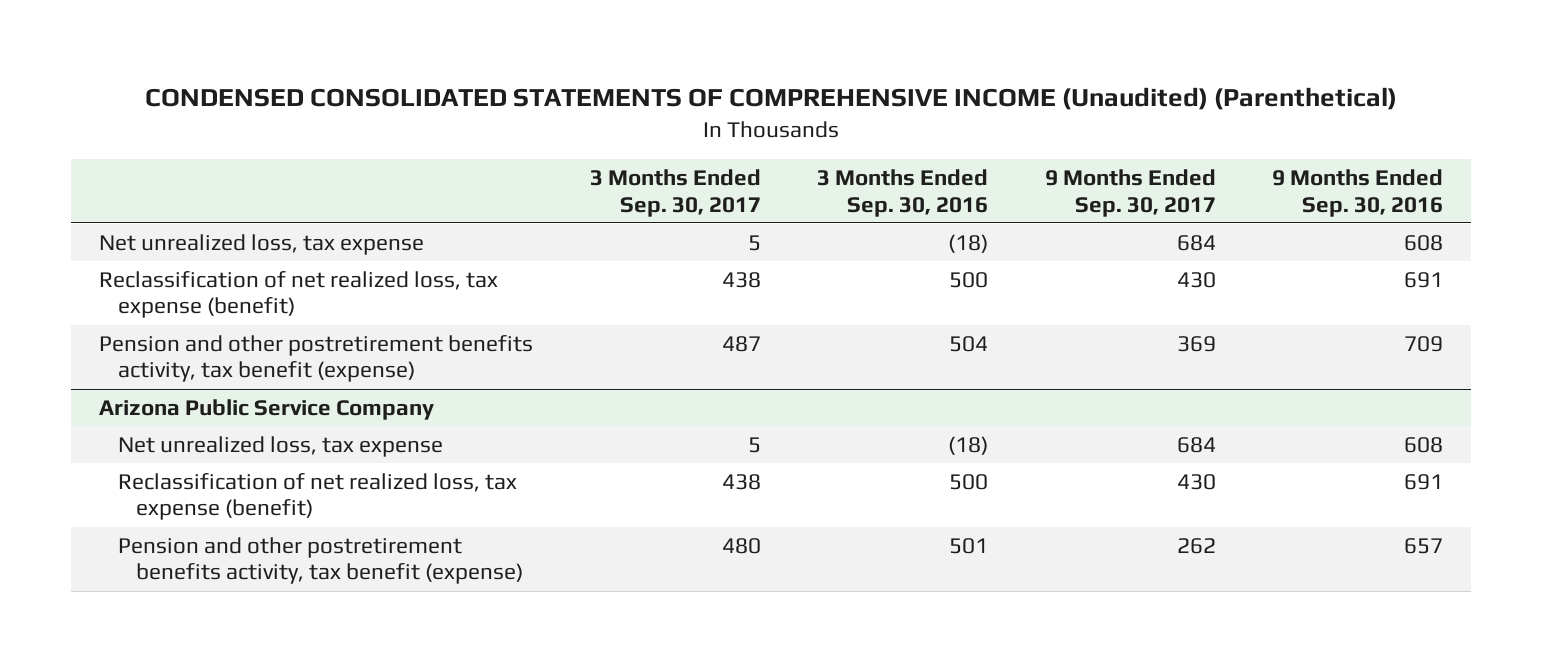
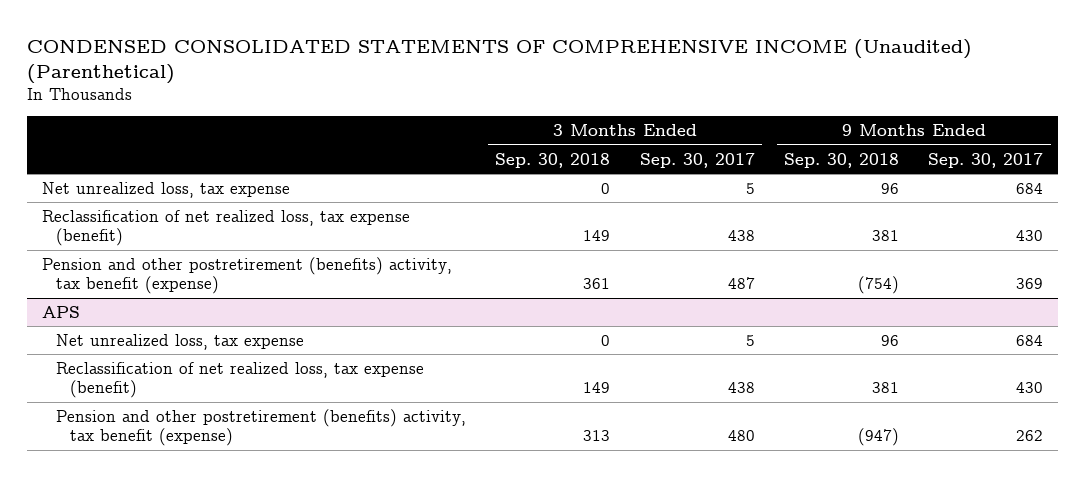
[817,169,989,217] 3 Months Ended Sep. 30, 2016 -> none
[1272,169,1444,217] 9 Months Ended Sep. 30, 2016 -> none
none -> [495,152,611,168] Sep. 30, 2018
none -> [783,152,899,168] Sep. 30, 2018
[99,334,534,383] Pension and other postretirement benefits activity, tax benefit (expense) -> [41,256,452,295] Pension and other postretirement (benefits) activity, tax benefit (expense)
[99,398,435,420] Arizona Public Service Company -> [41,305,80,318] APS
[117,536,523,585] Pension and other postretirement benefits activity, tax benefit (expense) -> [56,408,467,447] Pension and other postretirement (benefits) activity, tax benefit (expense)

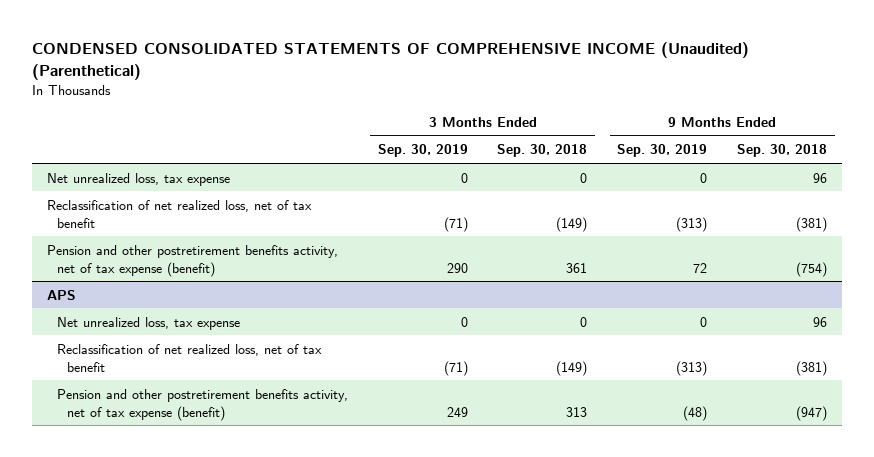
[639,152,755,168] Sep. 30, 2017 -> none
[928,152,1044,168] Sep. 30, 2017 -> none
none -> [377,144,468,158] Sep. 30, 2019
none -> [617,144,708,158] Sep. 30, 2019
[41,209,410,247] Reclassification of net realized loss, tax expense (benefit) -> [46,199,312,228] Reclassification of net realized loss, net of tax benefit
[583,230,611,242] 149 -> [556,216,588,232] (149)
[871,230,899,242] 381 -> [796,216,828,232] (381)
[41,256,452,295] Pension and other postretirement (benefits) activity, tax benefit (expense) -> [46,244,338,277] Pension and other postretirement benefits activity, net of tax expense (benefit)
[56,361,425,399] Reclassification of net realized loss, tax expense (benefit) -> [56,343,322,372] Reclassification of net realized loss, net of tax benefit
[583,382,611,394] 149 -> [556,360,588,376] (149)
[871,382,899,394] 381 -> [796,360,828,376] (381)
[56,408,467,447] Pension and other postretirement (benefits) activity, tax benefit (expense) -> [56,388,348,421] Pension and other postretirement benefits activity, net of tax expense (benefit)

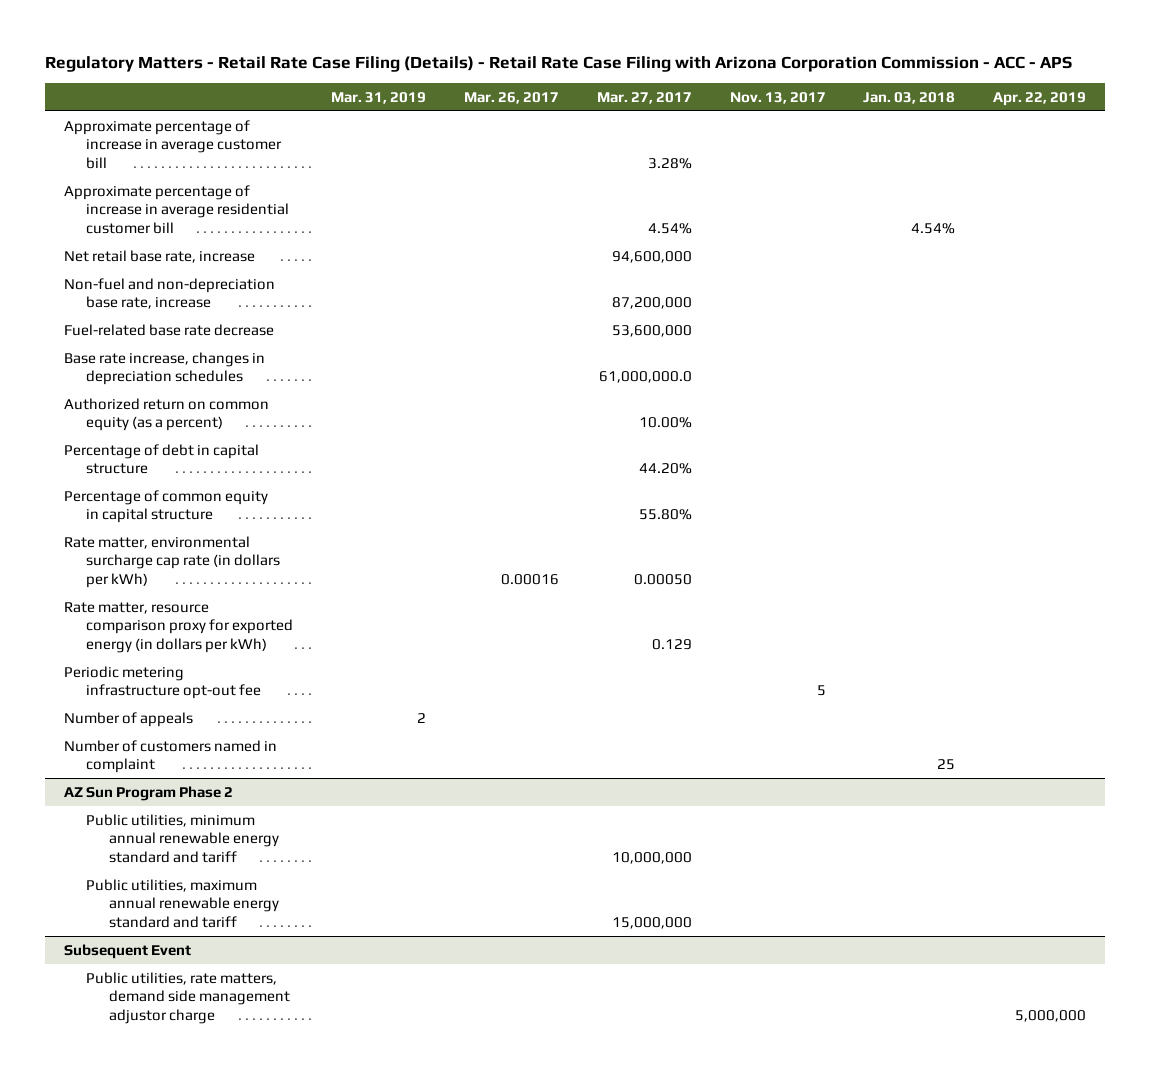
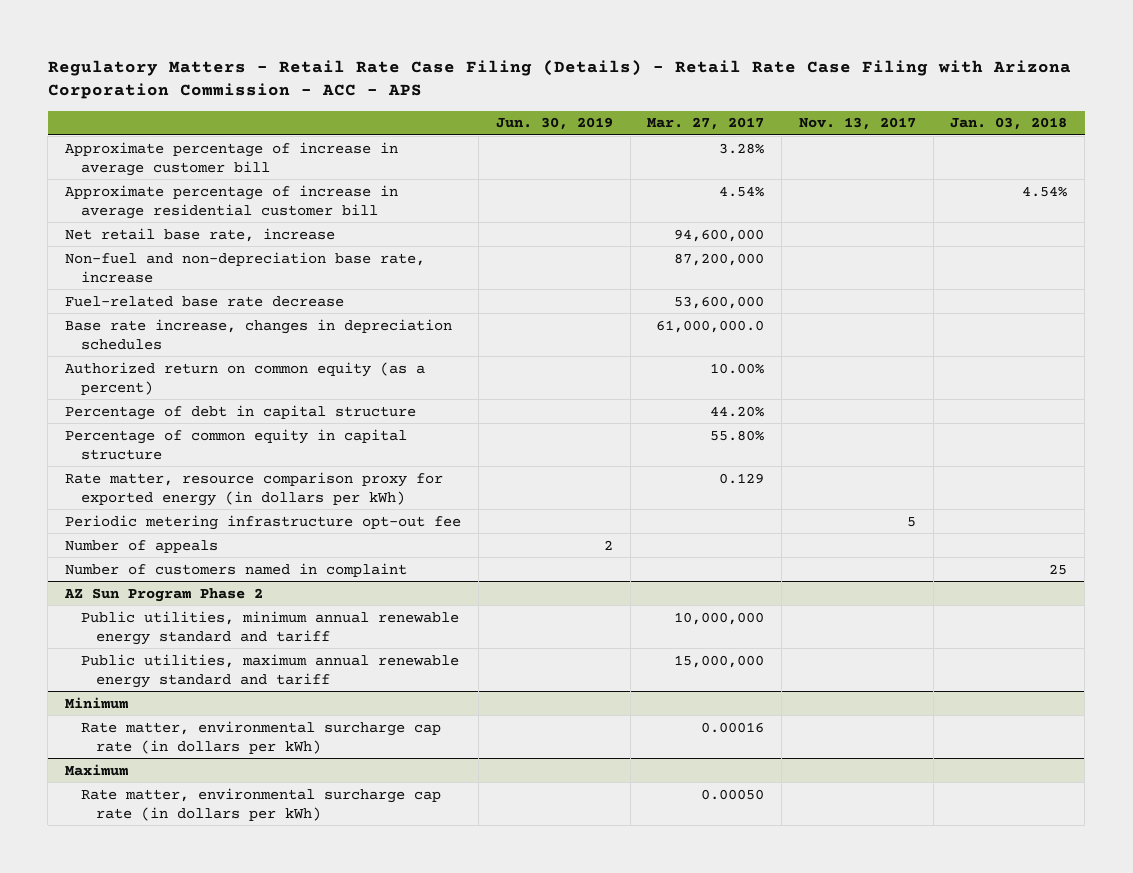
[331,91,427,104] Mar. 31, 2019 -> none
[464,91,560,104] Mar. 26, 2017 -> none
[993,91,1087,106] Apr. 22, 2019 -> none
none -> [495,117,613,131] Jun. 30, 2019
[63,535,281,588] Rate matter, environmental surcharge cap rate (in dollars per kWh) -> none
[63,943,191,959] Subsequent Event -> none
[86,971,291,1024] Public utilities, rate matters, demand side management adjustor charge -> none
none -> [65,696,129,709] Minimum
none -> [80,720,441,754] Rate matter, environmental surcharge cap rate (in dollars per kWh)
none -> [65,763,129,776] Maximum
none -> [80,787,441,821] Rate matter, environmental surcharge cap rate (in dollars per kWh)

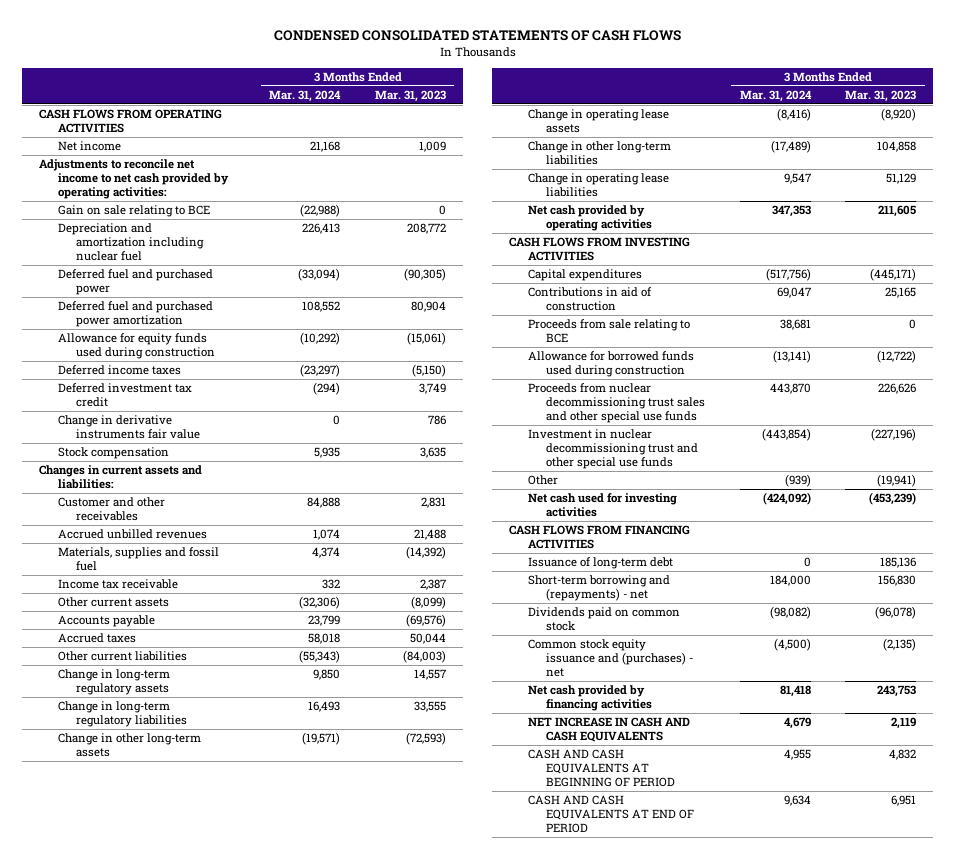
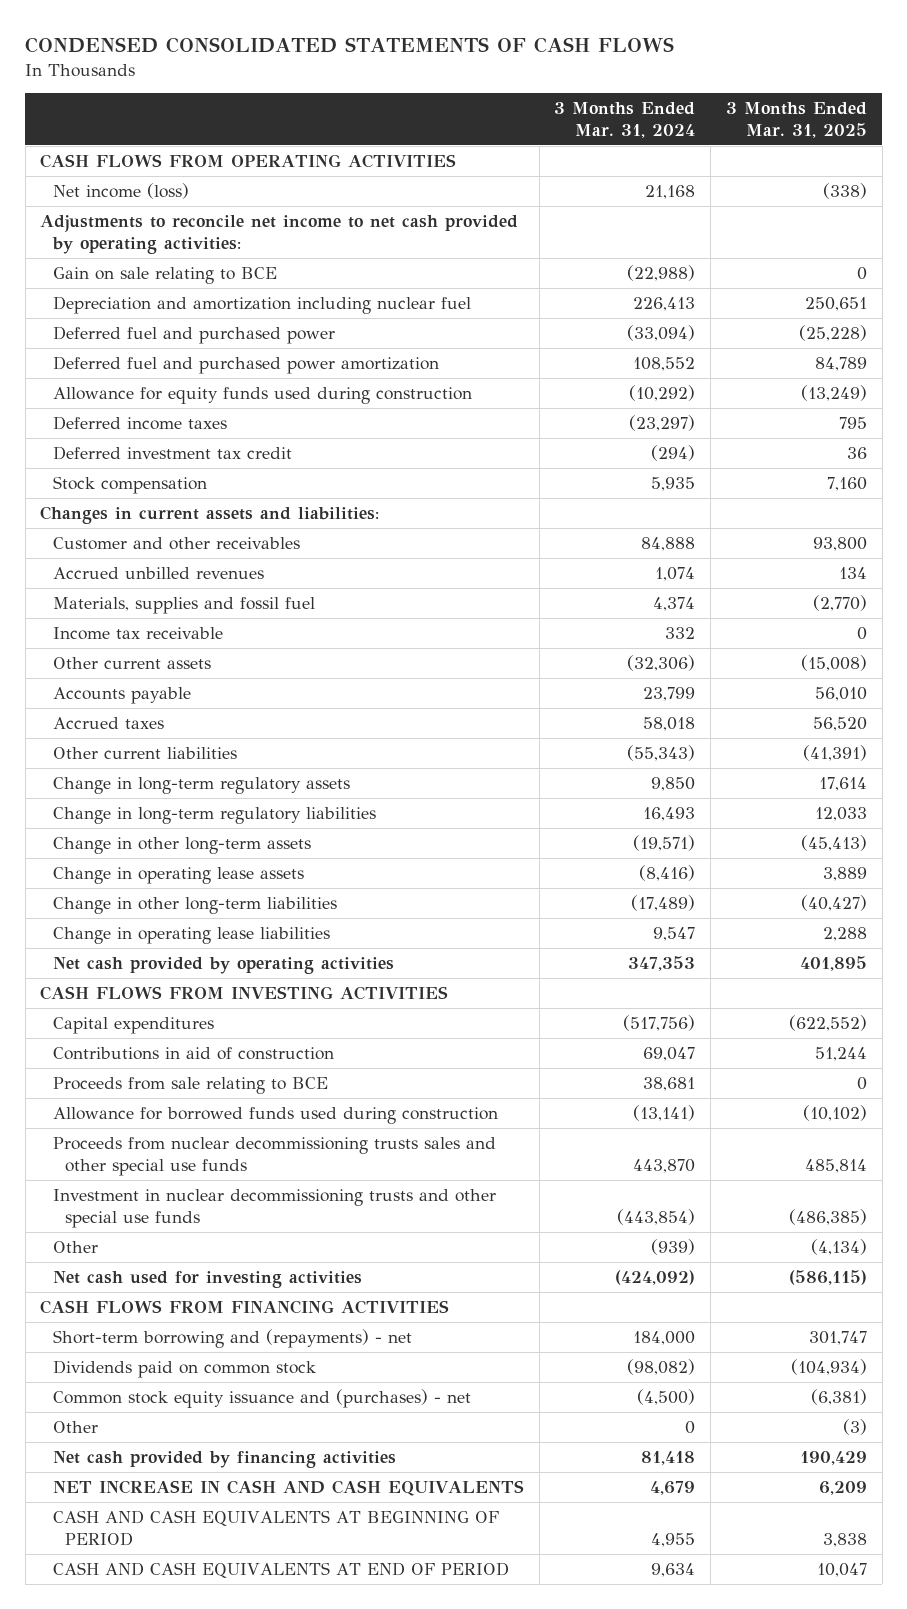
[374,89,446,102] Mar. 31, 2023 -> none
none -> [725,102,867,139] 3 Months Ended Mar. 31, 2025
[57,141,121,152] Net income -> [52,182,189,199] Net income (loss)
[57,415,200,440] Change in derivative instruments fair value -> none
[527,383,706,424] Proceeds from nuclear decommissioning trust sales and other special use funds -> [52,1136,496,1176] Proceeds from nuclear decommissioning trusts sales and other special use funds
[527,429,699,470] Investment in nuclear decommissioning trust and other special use funds -> [52,1188,496,1228] Investment in nuclear decommissioning trusts and other special use funds
[527,557,673,570] Issuance of long-term debt -> none
none -> [52,1420,98,1433] Other

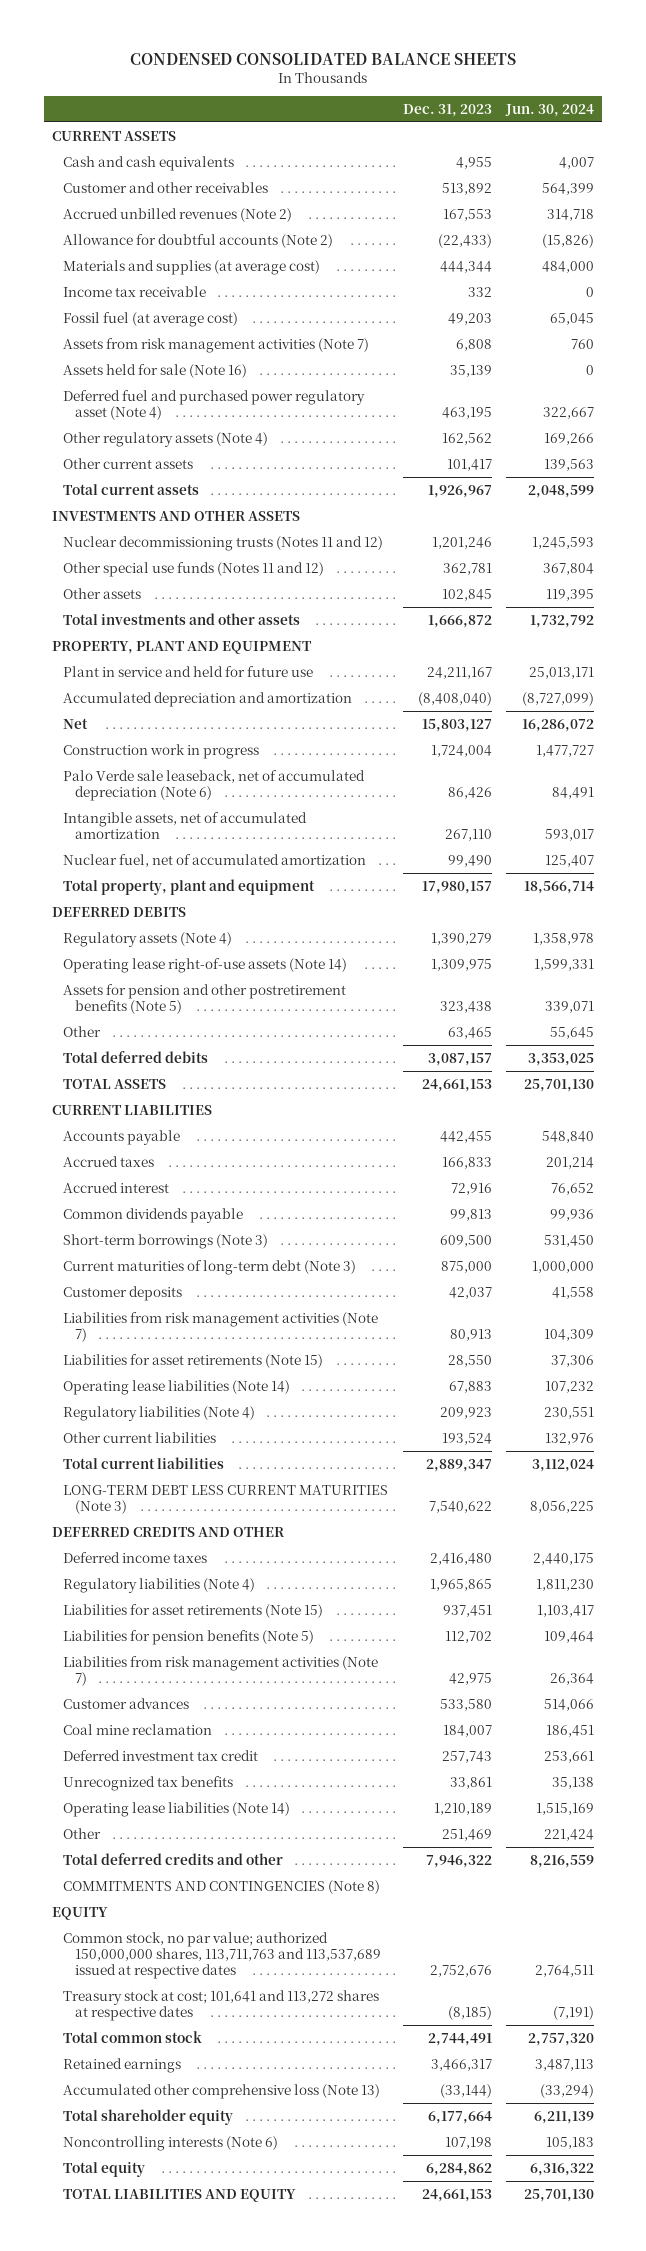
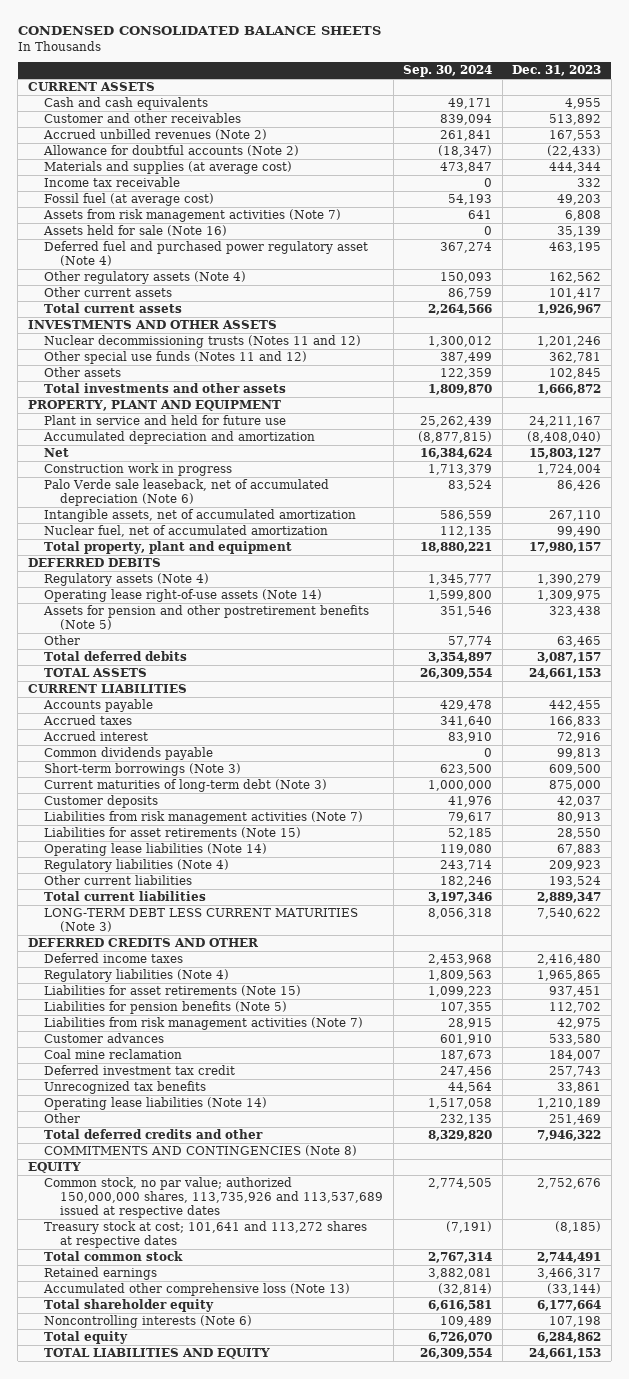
[505,104,595,118] Jun. 30, 2024 -> none
none -> [403,65,493,78] Sep. 30, 2024
[63,1931,382,1979] Common stock, no par value; authorized 150,000,000 shares, 113,711,763 and 113,537,689 issued at respective dates -> [43,1177,384,1218] Common stock, no par value; authorized 150,000,000 shares, 113,735,926 and 113,537,689 issued at respective dates

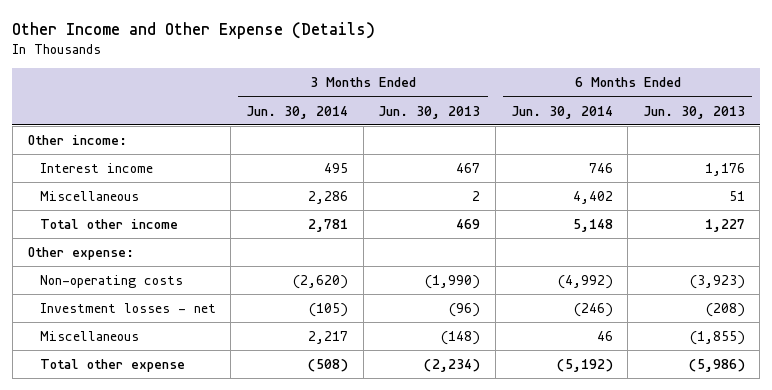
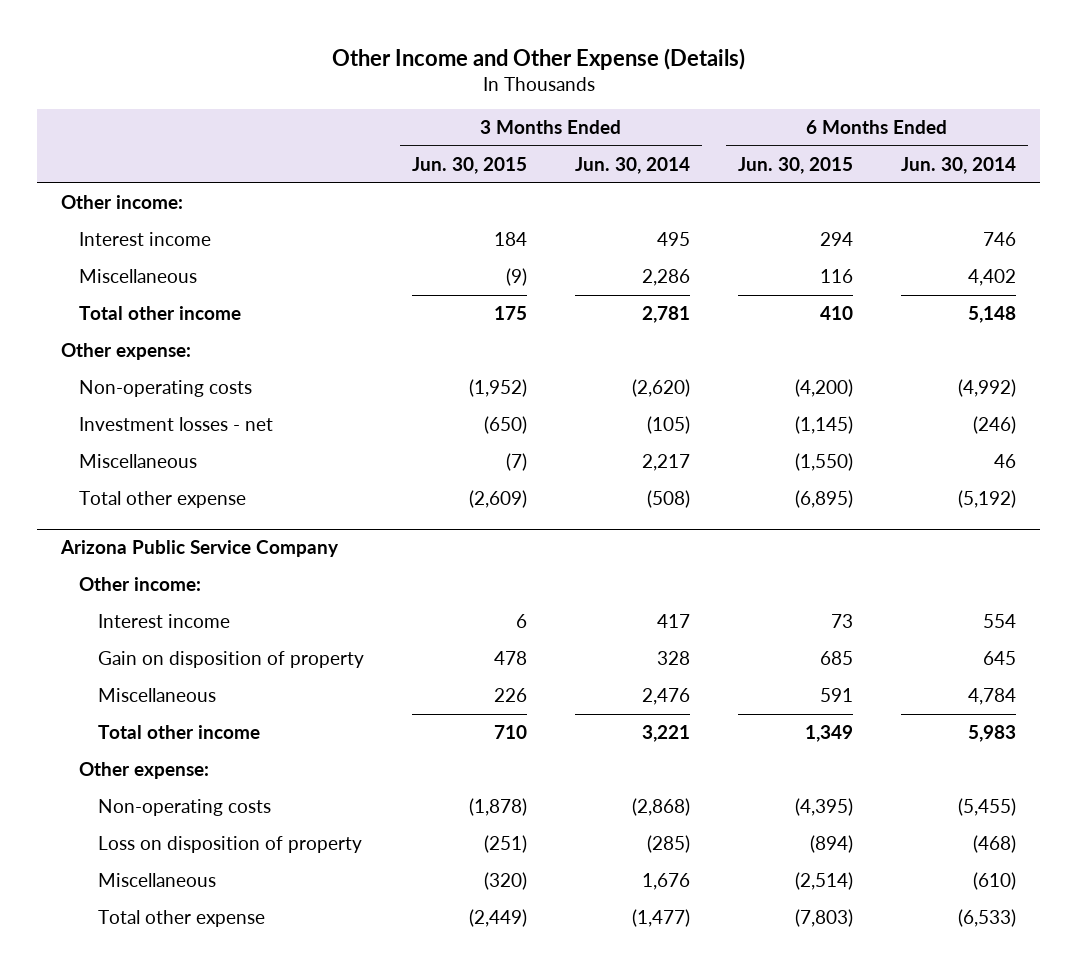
[378,105,481,119] Jun. 30, 2013 -> none
[642,105,745,119] Jun. 30, 2013 -> none
none -> [411,156,527,174] Jun. 30, 2015
none -> [738,156,854,174] Jun. 30, 2015
none -> [59,540,339,558] Arizona Public Service Company
none -> [79,577,202,592] Other income:
none -> [97,614,230,629] Interest income
none -> [97,651,364,669] Gain on disposition of property
none -> [97,688,216,703] Miscellaneous
none -> [97,725,260,740] Total other income
none -> [79,762,210,780] Other expense:
none -> [97,799,271,817] Non-operating costs
none -> [97,836,362,854] Loss on disposition of property
none -> [97,873,216,888] Miscellaneous
none -> [97,910,265,928] Total other expense

